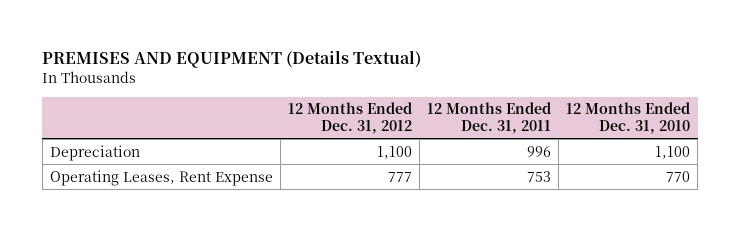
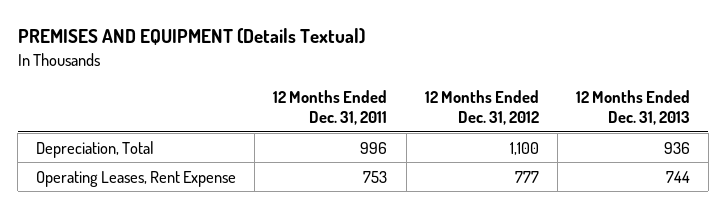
[566,102,691,135] 12 Months Ended Dec. 31, 2010 -> none
none -> [575,89,690,125] 12 Months Ended Dec. 31, 2013
[49,144,140,161] Depreciation -> [36,140,155,158] Depreciation, Total

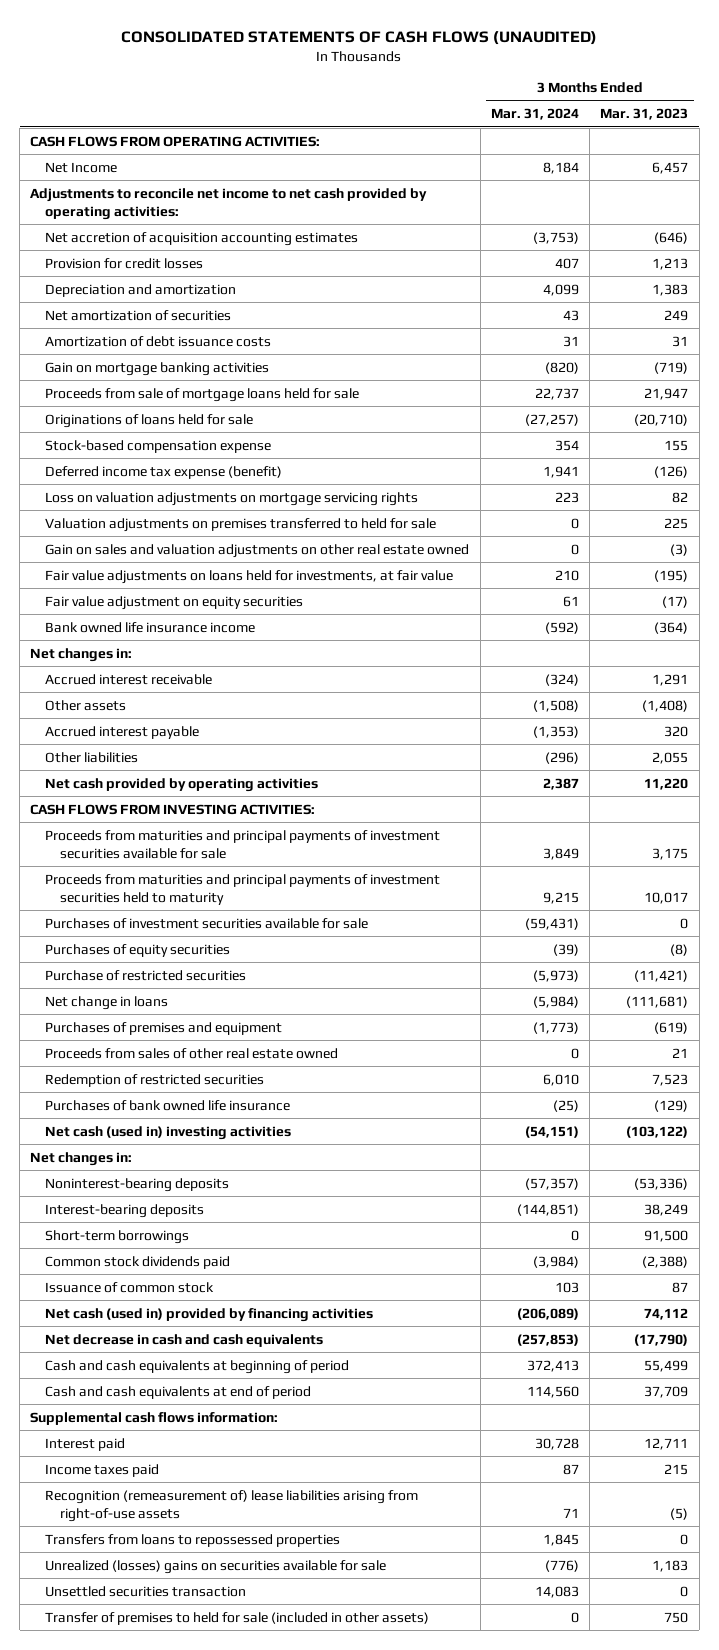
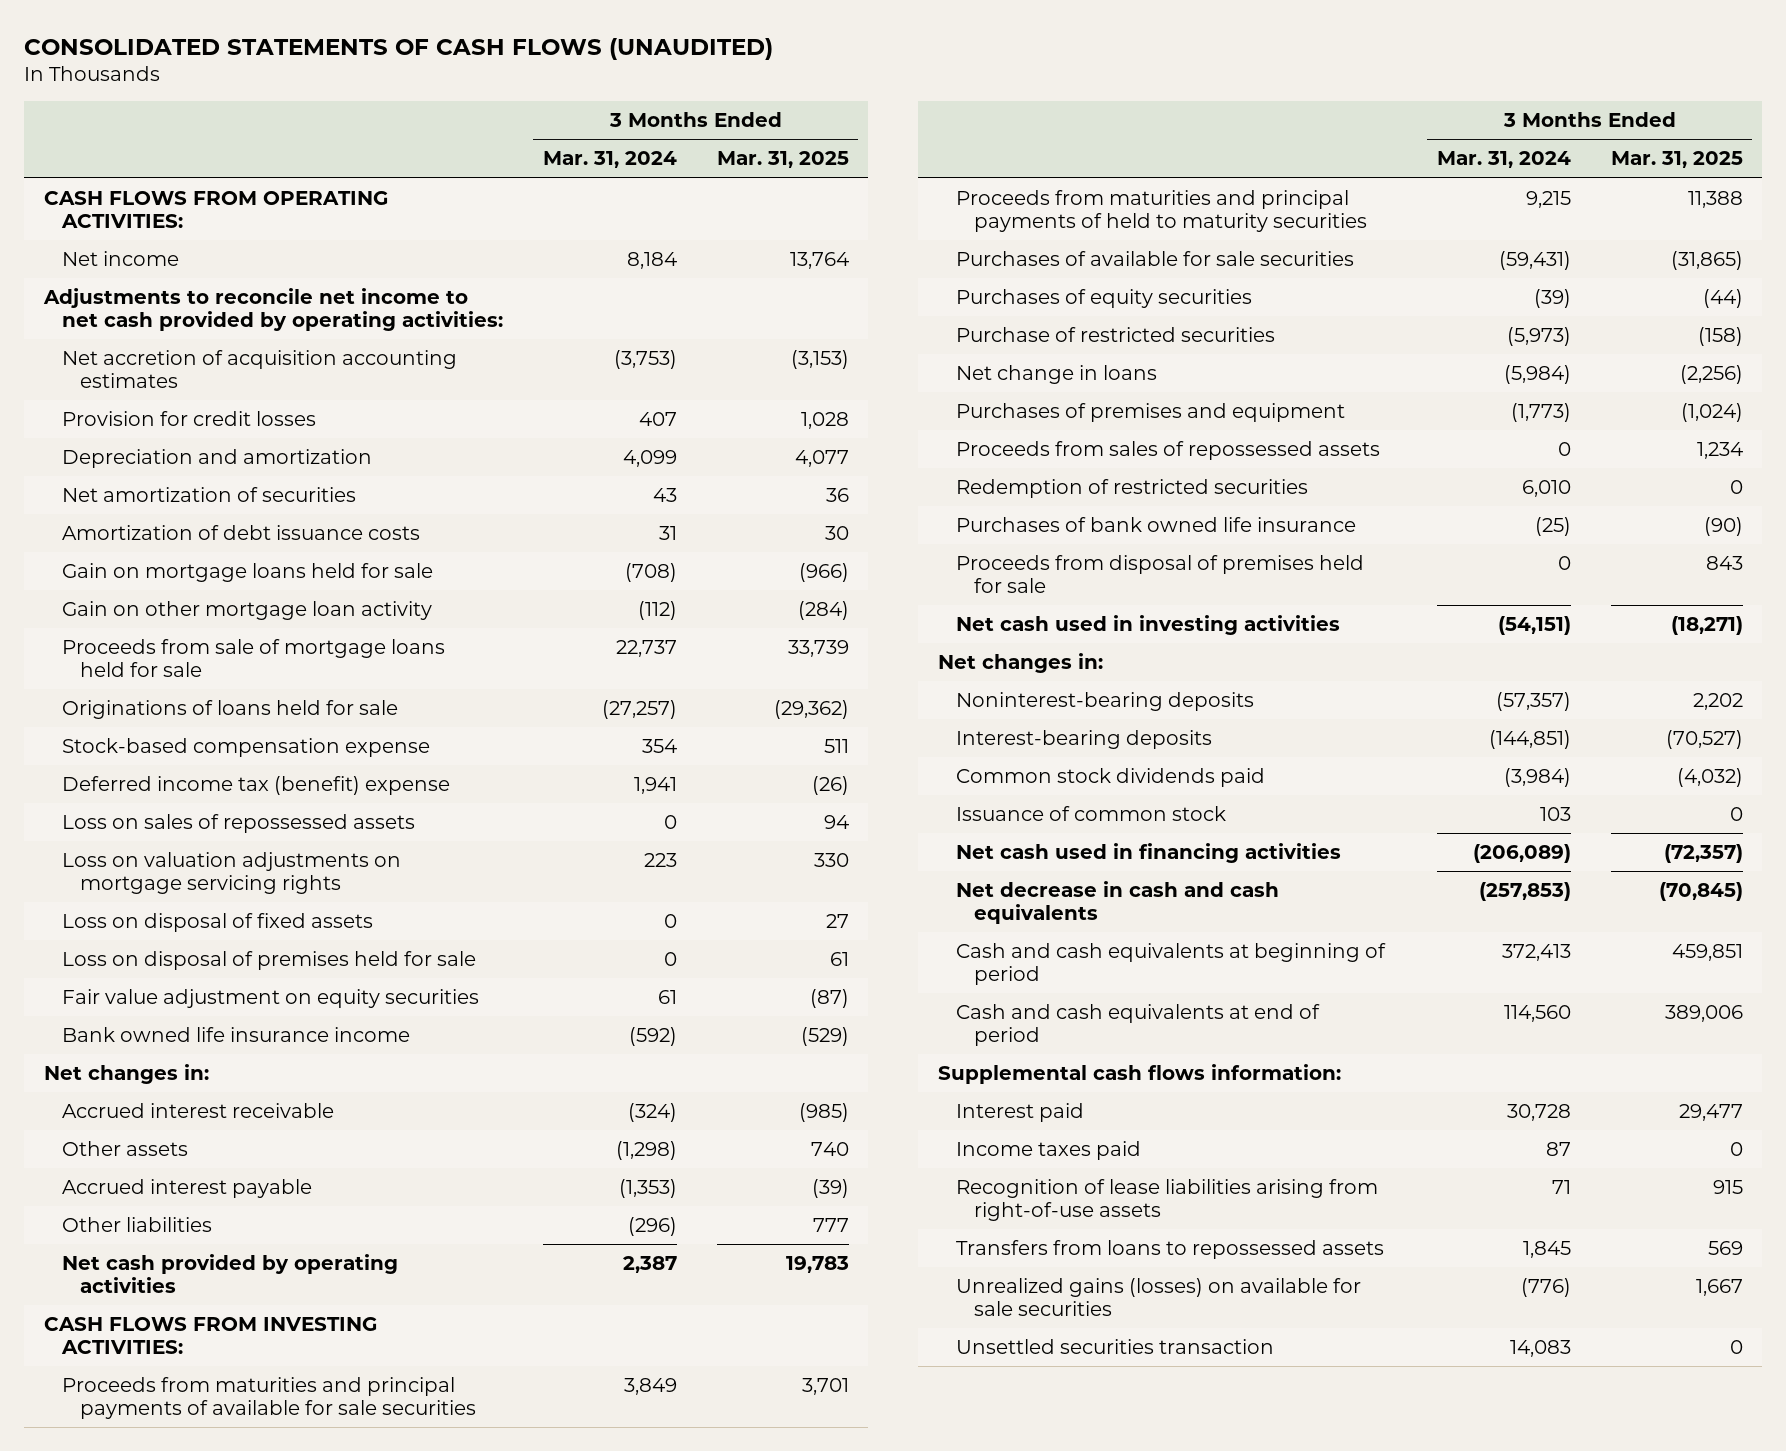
[600,108,689,121] Mar. 31, 2023 -> none
none -> [716,151,849,169] Mar. 31, 2025
[45,161,118,173] Net Income -> [62,251,180,267] Net income
[45,361,270,376] Gain on mortgage banking activities -> [62,563,434,583] Gain on mortgage loans held for sale
[544,361,579,374] (820) -> [624,563,677,583] (708)
none -> [62,601,433,621] Gain on other mortgage loan activity
[45,465,283,479] Deferred income tax expense (benefit) -> [62,776,451,796] Deferred income tax (benefit) expense
none -> [62,814,416,834] Loss on sales of repossessed assets
[45,517,437,532] Valuation adjustments on premises transferred to held for sale -> none
[45,543,470,558] Gain on sales and valuation adjustments on other real estate owned -> none
[45,569,454,584] Fair value adjustments on loans held for investments, at fair value -> none
none -> [62,913,374,933] Loss on disposal of fixed assets
none -> [62,951,477,971] Loss on disposal of premises held for sale
[532,699,579,712] (1,508) -> [615,1141,677,1161] (1,298)
[45,829,441,859] Proceeds from maturities and principal payments of investment securities available for sale -> [62,1377,477,1420] Proceeds from maturities and principal payments of available for sale securities
[45,873,441,905] Proceeds from maturities and principal payments of investment securities held to maturity -> [956,190,1368,233] Proceeds from maturities and principal payments of held to maturity securities
[45,917,369,929] Purchases of investment securities available for sale -> [956,251,1355,267] Purchases of available for sale securities
[45,1047,339,1059] Proceeds from sales of other real estate owned -> none
none -> [956,441,1381,461] Proceeds from sales of repossessed assets
none -> [956,555,1365,594] Proceeds from disposal of premises held for sale
[45,1125,292,1140] Net cash (used in) investing activities -> [956,615,1341,636] Net cash used in investing activities
[45,1229,190,1244] Short-term borrowings -> none
[45,1307,374,1322] Net cash (used in) provided by financing activities -> [956,843,1342,864] Net cash used in financing activities
[45,1489,419,1522] Recognition (remeasurement of) lease liabilities arising from right-of-use assets -> [956,1179,1379,1222] Recognition of lease liabilities arising from right-of-use assets
[45,1533,341,1547] Transfers from loans to repossessed properties -> [956,1240,1385,1260] Transfers from loans to repossessed assets
[45,1559,387,1574] Unrealized (losses) gains on securities available for sale -> [956,1278,1362,1317] Unrealized gains (losses) on available for sale securities
[45,1611,430,1625] Transfer of premises to held for sale (included in other assets) -> none

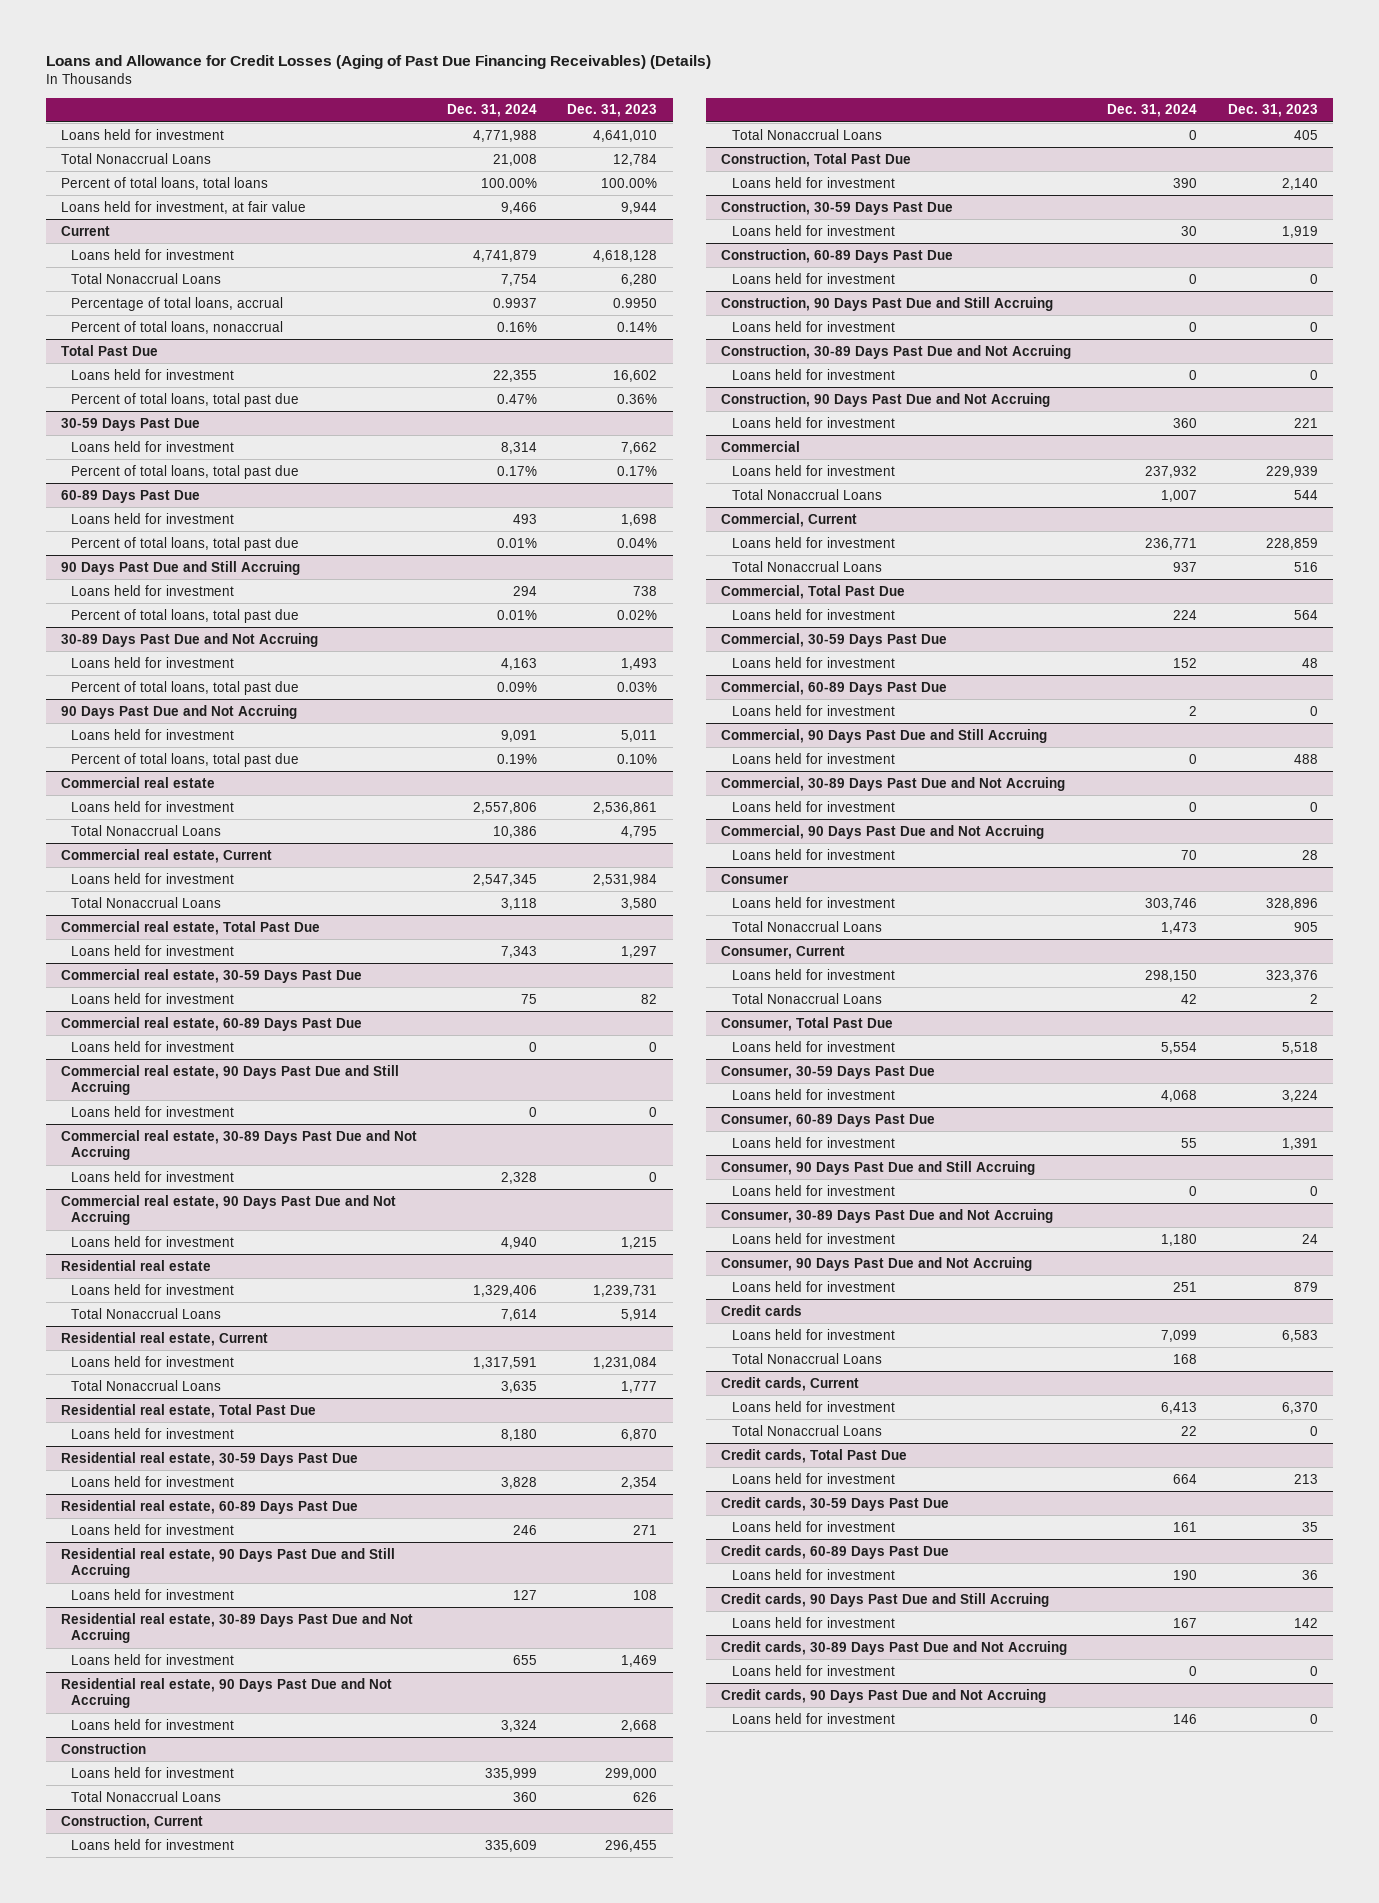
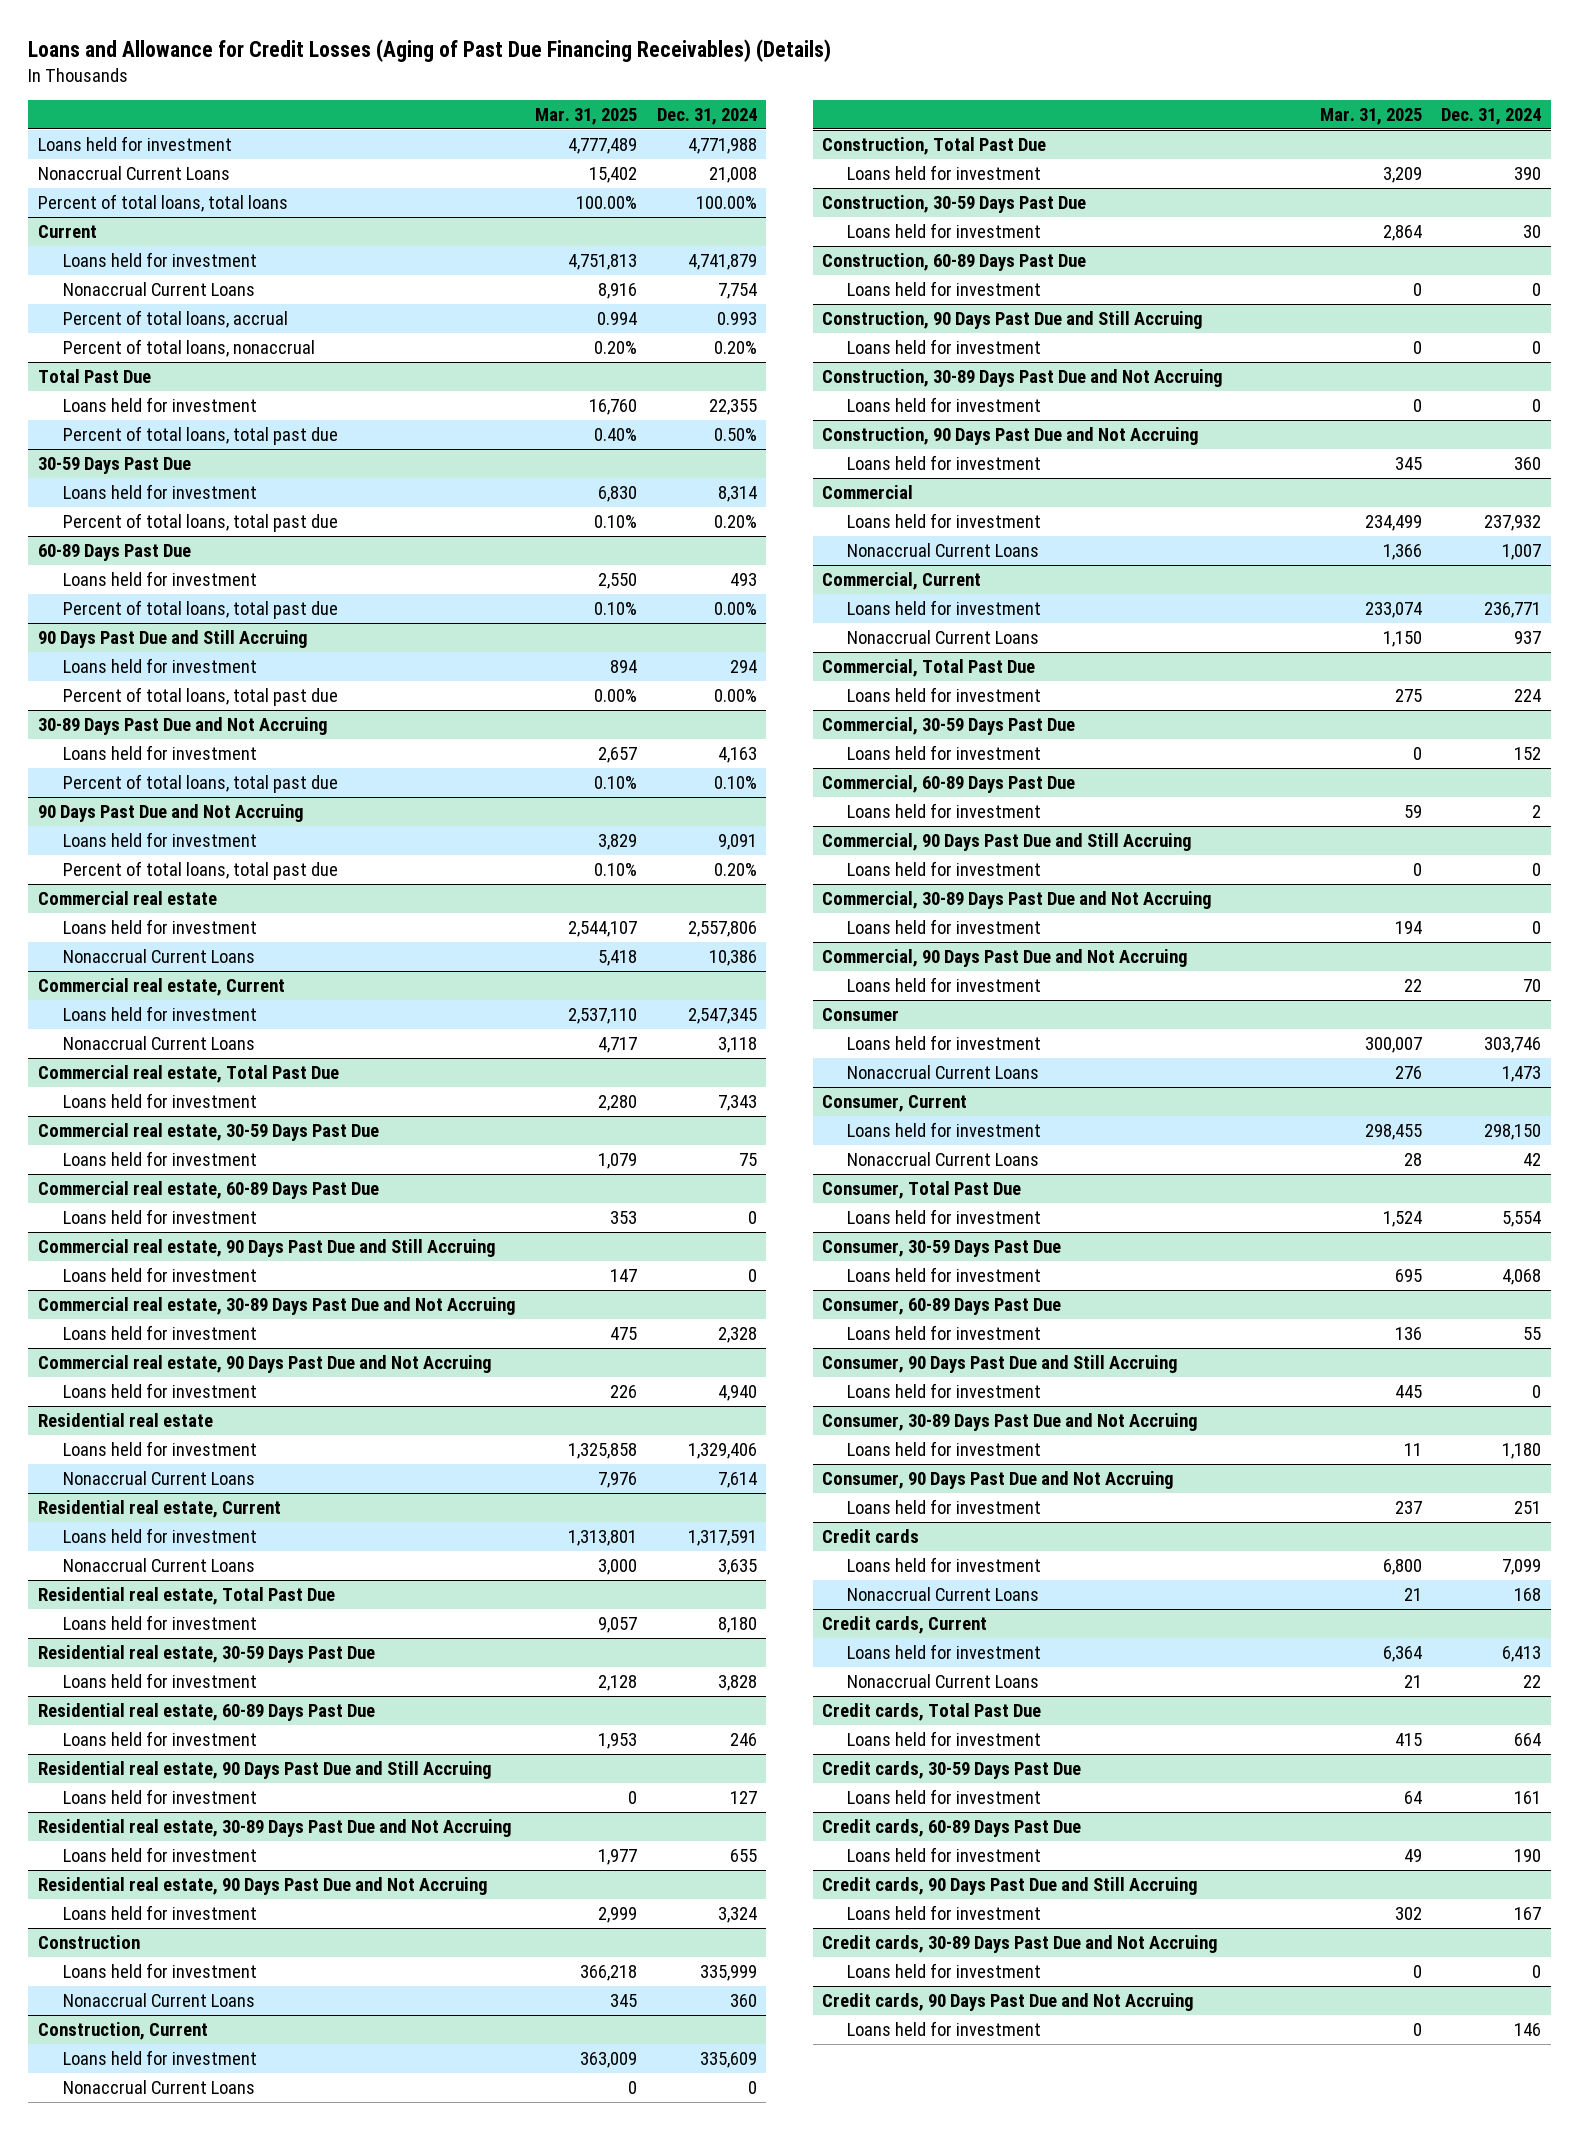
[567,104,658,118] Dec. 31, 2023 -> none
none -> [535,108,638,126] Mar. 31, 2025
[60,152,211,164] Total Nonaccrual Loans -> [37,165,230,180] Nonaccrual Current Loans
[60,200,306,214] Loans held for investment, at fair value -> none
[71,272,222,284] Total Nonaccrual Loans -> [62,281,255,296] Nonaccrual Current Loans
[71,296,284,311] Percentage of total loans, accrual -> [62,309,288,328] Percent of total loans, accrual
[493,297,538,308] 0.9937 -> [716,311,757,325] 0.993
[497,321,538,332] 0.16% -> [713,340,757,354] 0.20%
[497,393,538,404] 0.47% -> [713,427,757,441] 0.50%
[497,465,538,476] 0.17% -> [713,514,757,528] 0.20%
[497,537,538,548] 0.01% -> [713,601,757,615] 0.00%
[497,609,538,620] 0.01% -> [713,688,757,702] 0.00%
[497,681,538,692] 0.09% -> [713,775,757,789] 0.10%
[497,753,538,764] 0.19% -> [713,862,757,876] 0.20%
[71,824,222,836] Total Nonaccrual Loans -> [62,948,255,963] Nonaccrual Current Loans
[71,896,222,908] Total Nonaccrual Loans -> [62,1035,255,1050] Nonaccrual Current Loans
[71,1307,222,1319] Total Nonaccrual Loans -> [62,1470,255,1485] Nonaccrual Current Loans
[71,1379,222,1391] Total Nonaccrual Loans -> [62,1557,255,1572] Nonaccrual Current Loans
[71,1790,222,1802] Total Nonaccrual Loans -> [62,1992,255,2007] Nonaccrual Current Loans
[731,128,882,140] Total Nonaccrual Loans -> [62,2079,255,2094] Nonaccrual Current Loans
[731,488,882,500] Total Nonaccrual Loans -> [847,542,1040,557] Nonaccrual Current Loans
[731,560,882,572] Total Nonaccrual Loans -> [847,629,1040,644] Nonaccrual Current Loans
[731,920,882,932] Total Nonaccrual Loans -> [847,1064,1040,1079] Nonaccrual Current Loans
[731,992,882,1004] Total Nonaccrual Loans -> [847,1151,1040,1166] Nonaccrual Current Loans
[731,1352,882,1364] Total Nonaccrual Loans -> [847,1586,1040,1601] Nonaccrual Current Loans
[731,1424,882,1436] Total Nonaccrual Loans -> [847,1673,1040,1688] Nonaccrual Current Loans

